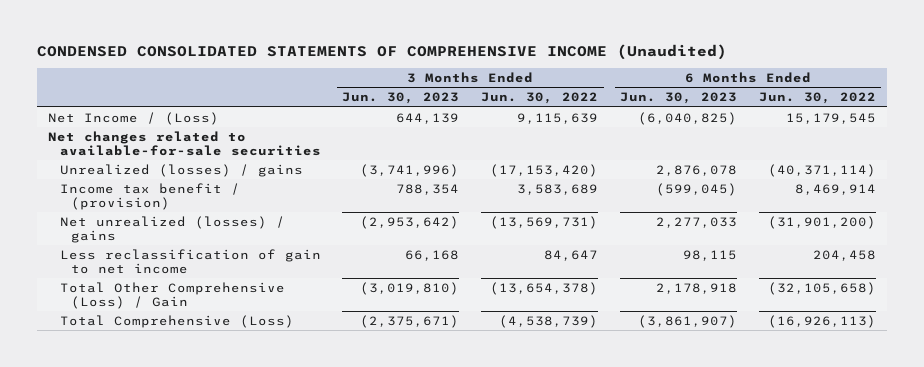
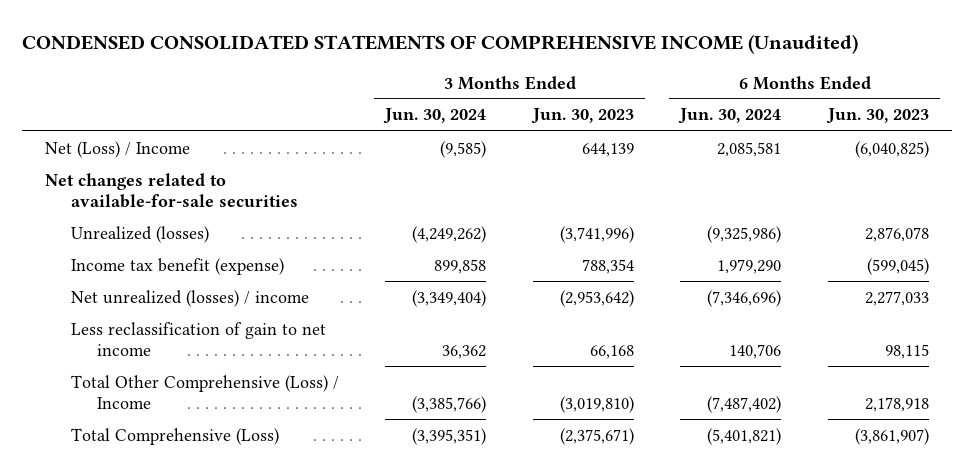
[481,92,599,105] Jun. 30, 2022 -> none
[758,92,876,105] Jun. 30, 2022 -> none
none -> [383,108,487,125] Jun. 30, 2024
none -> [678,108,782,125] Jun. 30, 2024
[47,111,219,125] Net Income / (Loss) -> [44,140,190,158] Net (Loss) / Income
[59,163,303,177] Unrealized (losses) / gains -> [70,225,209,243] Unrealized (losses)
[59,182,240,210] Income tax benefit / (provision) -> [70,257,284,275] Income tax benefit (expense)
[59,215,285,243] Net unrealized (losses) / gains -> [70,289,309,307] Net unrealized (losses) / income
[59,281,285,309] Total Other Comprehensive (Loss) / Gain -> [70,374,339,410] Total Other Comprehensive (Loss) / Income

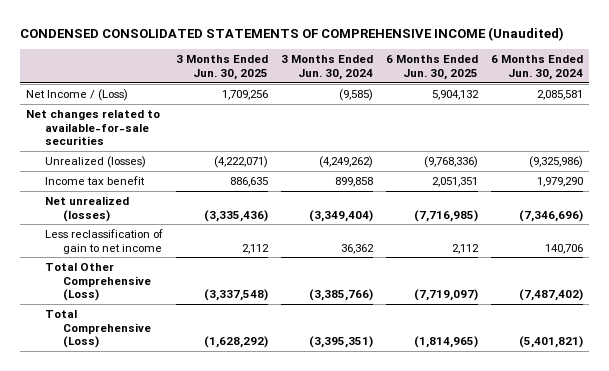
[530,108,634,125] Jun. 30, 2023 -> none
[825,108,929,125] Jun. 30, 2023 -> none
none -> [175,55,268,80] 3 Months Ended Jun. 30, 2025
none -> [385,55,478,80] 6 Months Ended Jun. 30, 2025
[44,140,190,158] Net (Loss) / Income -> [26,88,129,101] Net Income / (Loss)
[70,257,284,275] Income tax benefit (expense) -> [44,175,145,185] Income tax benefit
[70,289,309,307] Net unrealized (losses) / income -> [44,195,129,222] Net unrealized (losses)
[70,374,339,410] Total Other Comprehensive (Loss) / Income -> [44,262,151,302] Total Other Comprehensive (Loss)

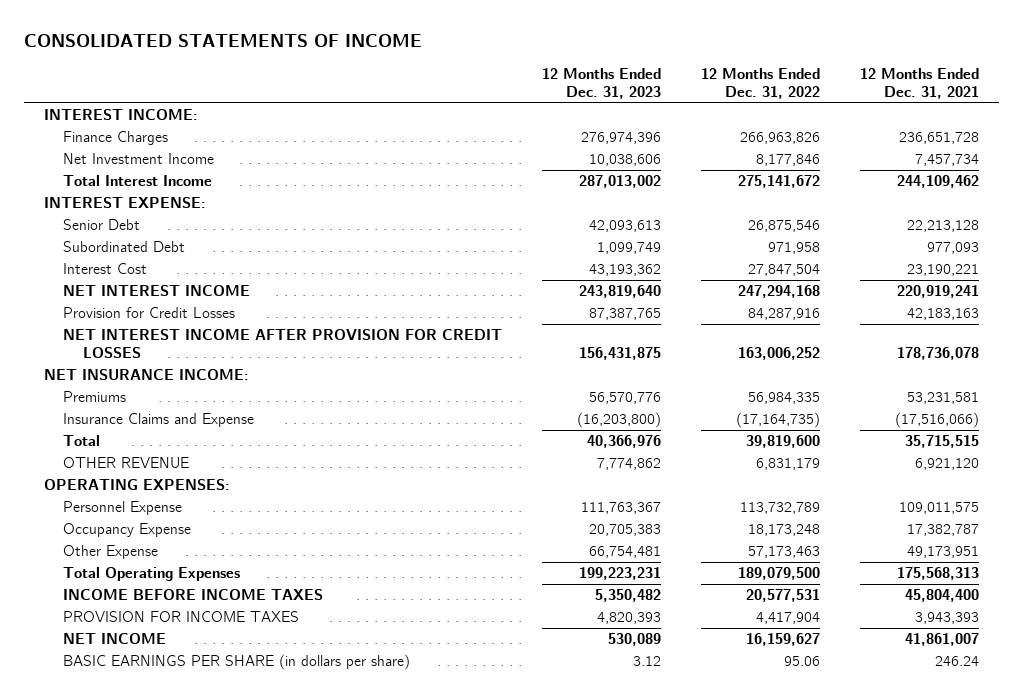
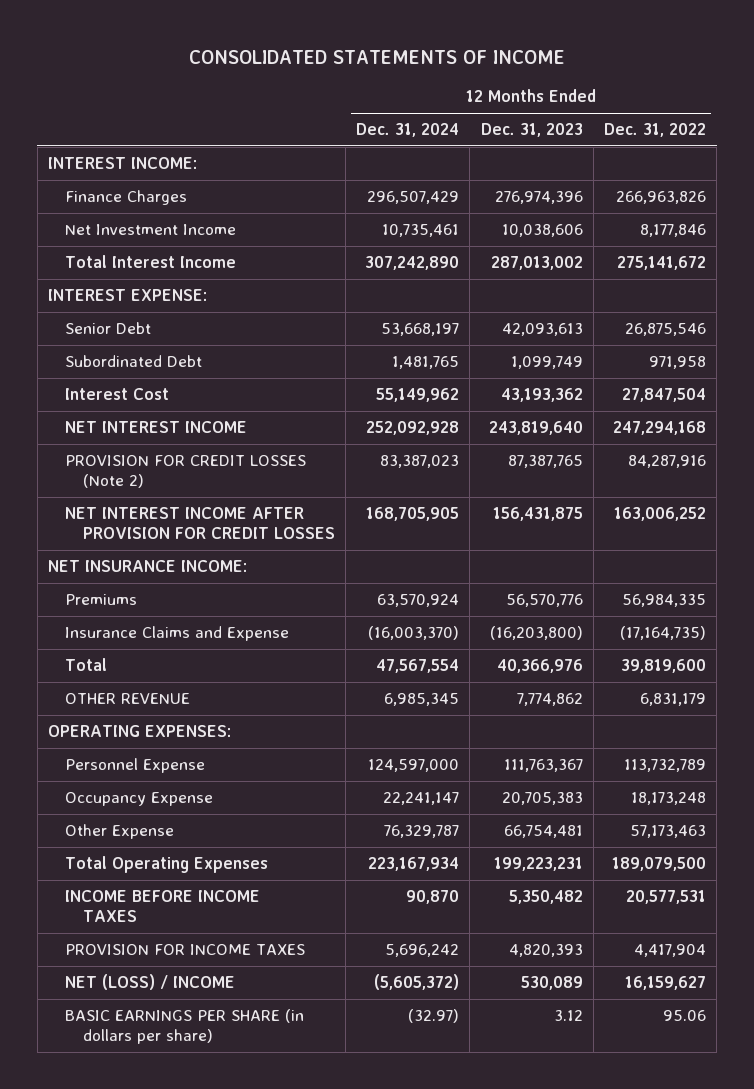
[860,67,980,99] 12 Months Ended Dec. 31, 2021 -> none
none -> [356,123,460,138] Dec. 31, 2024
[63,307,236,319] Provision for Credit Losses -> [65,455,307,489] PROVISION FOR CREDIT LOSSES (Note 2)
[63,633,167,645] NET INCOME -> [65,974,236,991] NET (LOSS) / INCOME

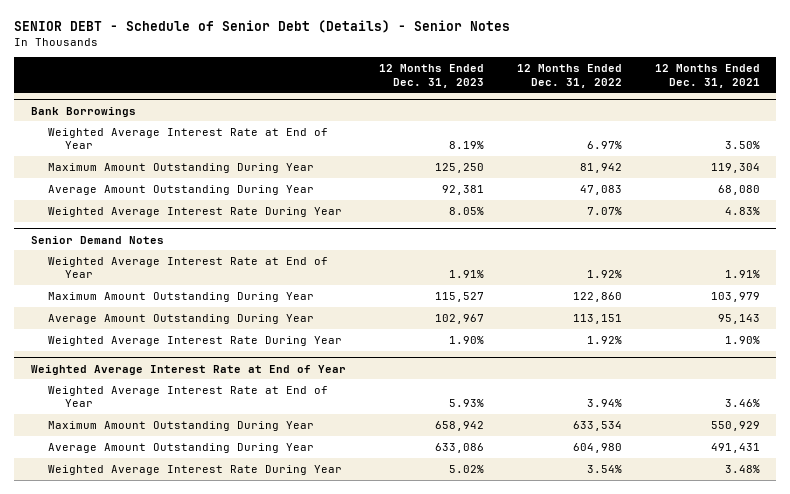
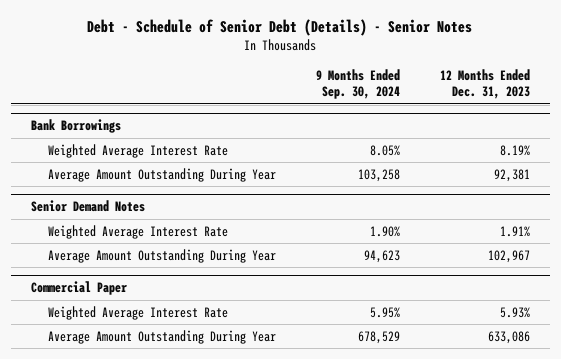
[14,20,511,34] SENIOR DEBT - Schedule of Senior Debt (Details) - Senior Notes -> [87,18,473,36] Debt - Schedule of Senior Debt (Details) - Senior Notes
[516,64,622,88] 12 Months Ended Dec. 31, 2022 -> none
[654,64,760,88] 12 Months Ended Dec. 31, 2021 -> none
none -> [315,68,400,100] 9 Months Ended Sep. 30, 2024
[48,162,315,173] Maximum Amount Outstanding During Year -> none
[48,127,329,150] Weighted Average Interest Rate at End of Year -> [48,143,229,158] Weighted Average Interest Rate
[48,206,343,217] Weighted Average Interest Rate During Year -> none
[48,291,315,302] Maximum Amount Outstanding During Year -> none
[48,256,329,279] Weighted Average Interest Rate at End of Year -> [48,224,229,239] Weighted Average Interest Rate
[48,335,343,346] Weighted Average Interest Rate During Year -> none
[48,420,315,431] Maximum Amount Outstanding During Year -> none
[30,364,346,375] Weighted Average Interest Rate at End of Year -> [30,281,127,296] Commercial Paper
[48,385,329,408] Weighted Average Interest Rate at End of Year -> [48,305,229,320] Weighted Average Interest Rate
[48,464,343,475] Weighted Average Interest Rate During Year -> none

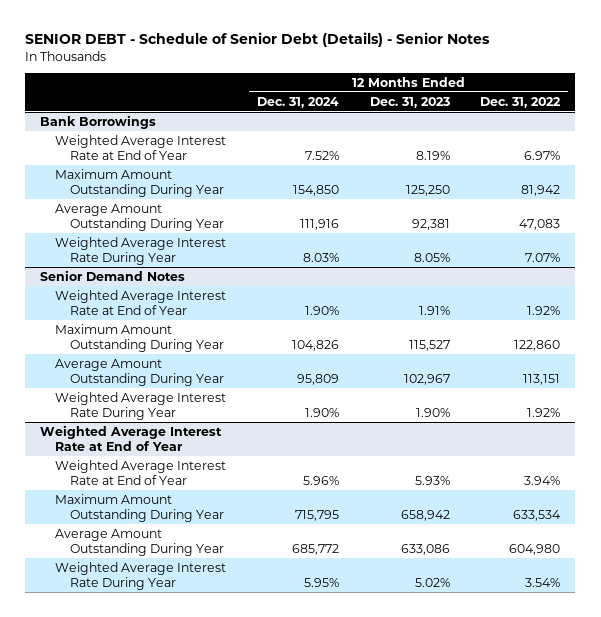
[87,18,473,36] Debt - Schedule of Senior Debt (Details) - Senior Notes -> [25,32,491,48] SENIOR DEBT - Schedule of Senior Debt (Details) - Senior Notes
[315,68,400,100] 9 Months Ended Sep. 30, 2024 -> none
none -> [256,96,339,108] Dec. 31, 2024
none -> [480,96,562,108] Dec. 31, 2022
[48,143,229,158] Weighted Average Interest Rate -> [55,134,227,161] Weighted Average Interest Rate at End of Year
none -> [55,168,225,198] Maximum Amount Outstanding During Year
none -> [55,236,227,266] Weighted Average Interest Rate During Year
[48,224,229,239] Weighted Average Interest Rate -> [55,289,227,316] Weighted Average Interest Rate at End of Year
none -> [55,323,225,353] Maximum Amount Outstanding During Year
none -> [55,391,227,421] Weighted Average Interest Rate During Year
[30,281,127,296] Commercial Paper -> [40,424,223,452] Weighted Average Interest Rate at End of Year
[48,305,229,320] Weighted Average Interest Rate -> [55,459,227,486] Weighted Average Interest Rate at End of Year
none -> [55,493,225,523] Maximum Amount Outstanding During Year
none -> [55,561,227,591] Weighted Average Interest Rate During Year

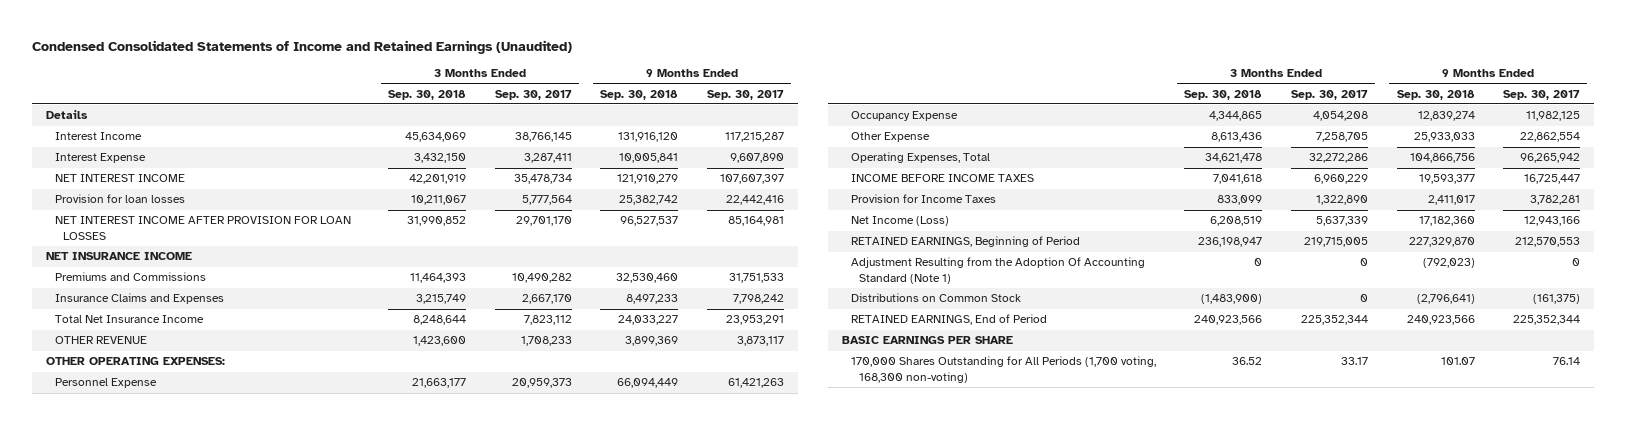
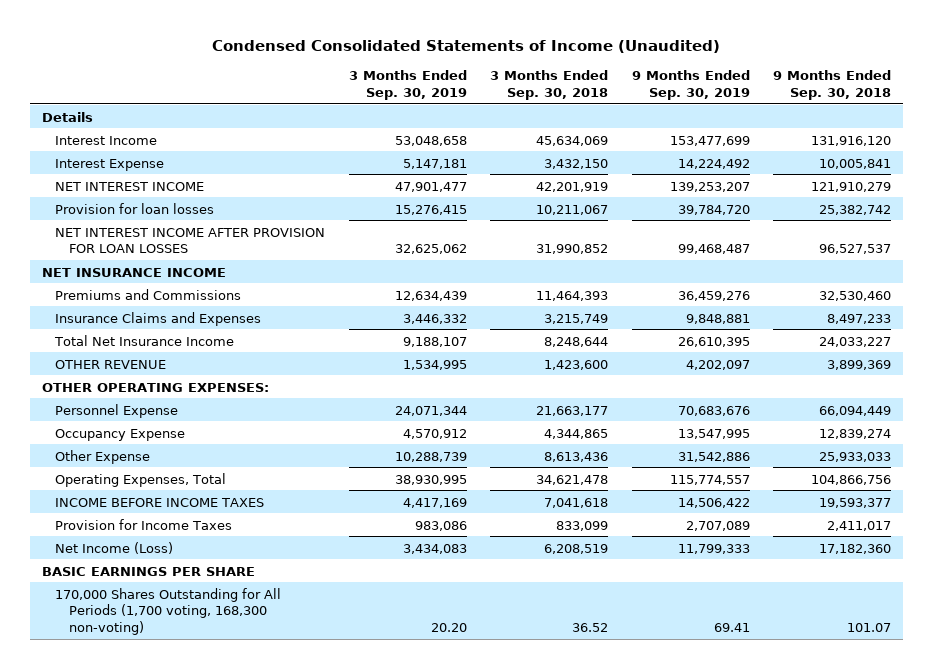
[32,39,573,54] Condensed Consolidated Statements of Income and Retained Earnings (Unaudited) -> [212,39,721,53] Condensed Consolidated Statements of Income (Unaudited)
[494,89,572,100] Sep. 30, 2017 -> none
[707,89,785,100] Sep. 30, 2017 -> none
none -> [348,70,467,100] 3 Months Ended Sep. 30, 2019
none -> [631,70,750,100] 9 Months Ended Sep. 30, 2019
[850,236,1080,248] RETAINED EARNINGS, Beginning of Period -> none
[850,257,1145,284] Adjustment Resulting from the Adoption Of Accounting Standard (Note 1) -> none
[850,293,1021,303] Distributions on Common Stock -> none
[850,314,1047,326] RETAINED EARNINGS, End of Period -> none

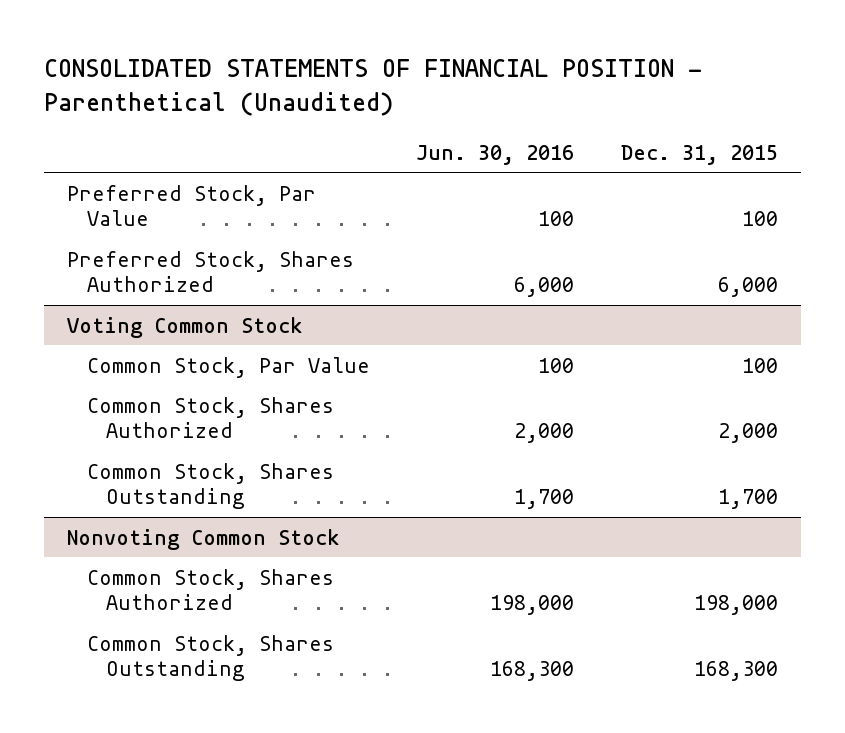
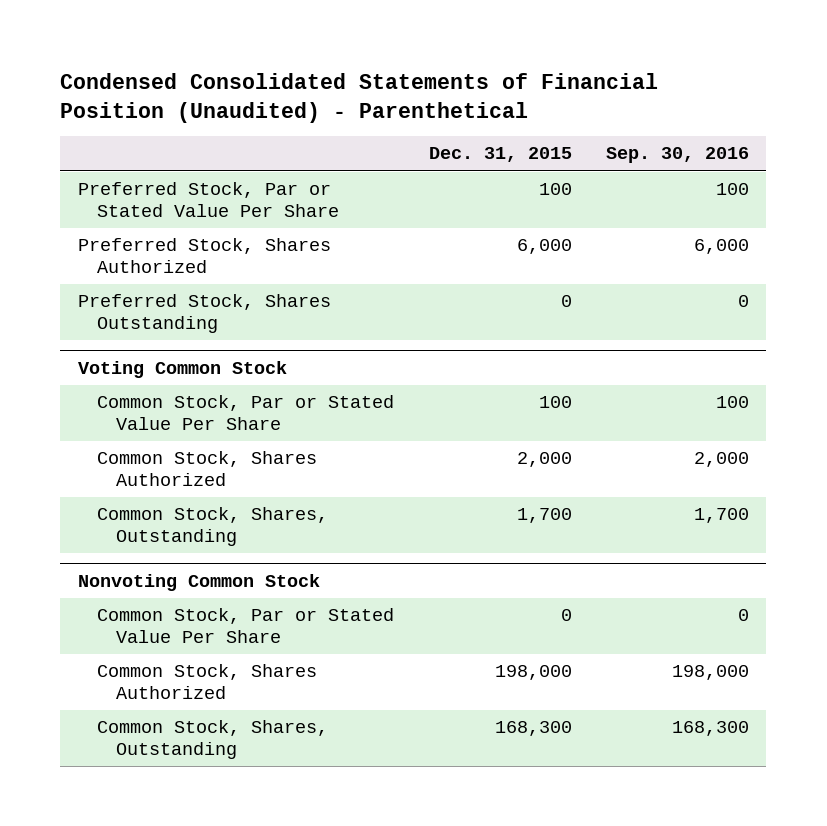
[43,59,702,116] CONSOLIDATED STATEMENTS OF FINANCIAL POSITION - Parenthetical (Unaudited) -> [60,73,659,123] Condensed Consolidated Statements of Financial Position (Unaudited) - Parenthetical
[416,144,575,165] Jun. 30, 2016 -> none
none -> [606,147,750,164] Sep. 30, 2016
[67,184,317,227] Preferred Stock, Par Value -> [77,182,339,217] Preferred Stock, Par or Stated Value Per Share
none -> [77,294,331,333] Preferred Stock, Shares Outstanding
[86,356,370,378] Common Stock, Par Value -> [96,395,394,430] Common Stock, Par or Stated Value Per Share
[86,462,334,510] Common Stock, Shares Outstanding -> [96,507,328,546] Common Stock, Shares, Outstanding
none -> [96,608,394,643] Common Stock, Par or Stated Value Per Share
[86,634,334,682] Common Stock, Shares Outstanding -> [96,720,328,759] Common Stock, Shares, Outstanding

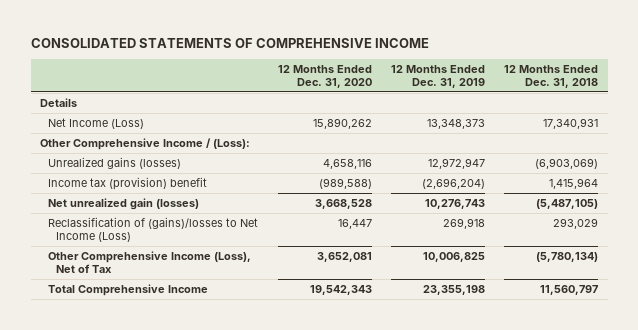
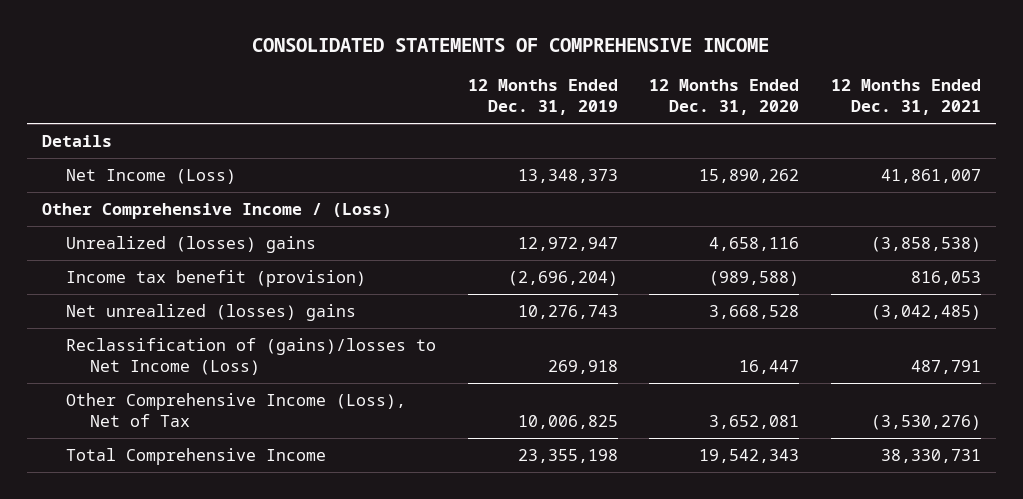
[504,64,599,88] 12 Months Ended Dec. 31, 2018 -> none
none -> [830,79,981,116] 12 Months Ended Dec. 31, 2021
[40,138,251,151] Other Comprehensive Income / (Loss): -> [42,202,393,219] Other Comprehensive Income / (Loss)
[48,157,182,170] Unrealized gains (losses) -> [66,235,317,253] Unrealized (losses) gains
[48,177,208,191] Income tax (provision) benefit -> [66,269,367,287] Income tax benefit (provision)
[48,198,200,211] Net unrealized gain (losses) -> [66,303,357,321] Net unrealized (losses) gains

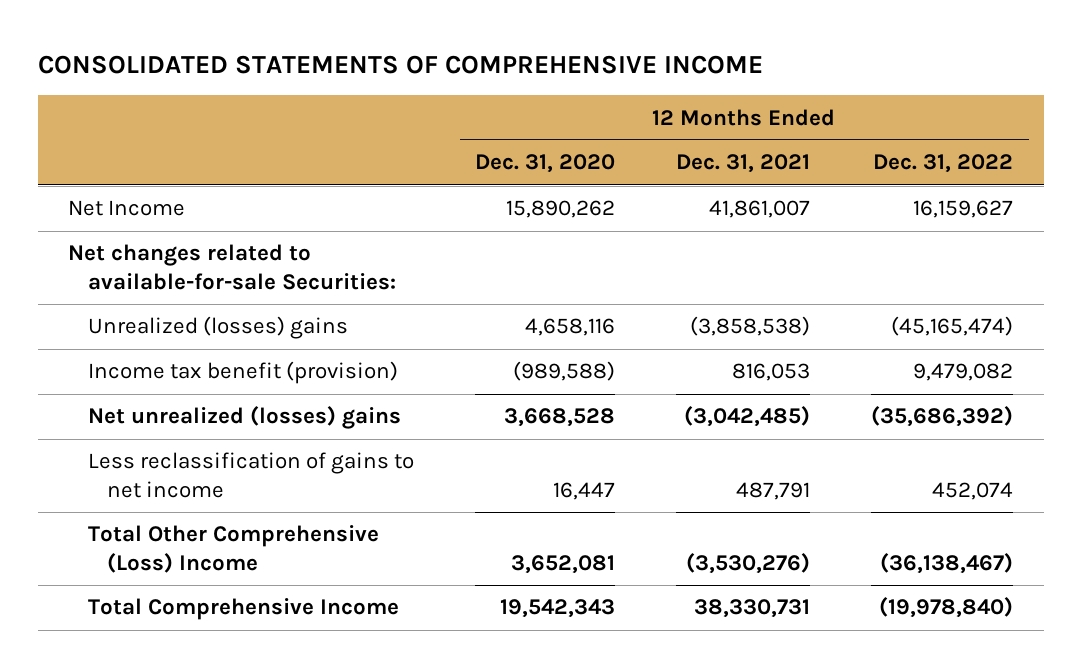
[467,79,618,116] 12 Months Ended Dec. 31, 2019 -> none
none -> [873,154,1014,174] Dec. 31, 2022
[42,134,113,147] Details -> none
[42,202,393,219] Other Comprehensive Income / (Loss) -> none
[66,168,237,184] Net Income (Loss) -> [68,200,186,217] Net Income
none -> [68,244,396,290] Net changes related to available-for-sale Securities:
[66,337,437,375] Reclassification of (gains)/losses to Net Income (Loss) -> [87,452,414,498] Less reclassification of gains to net income
[66,392,407,427] Other Comprehensive Income (Loss), Net of Tax -> [87,525,379,573] Total Other Comprehensive (Loss) Income

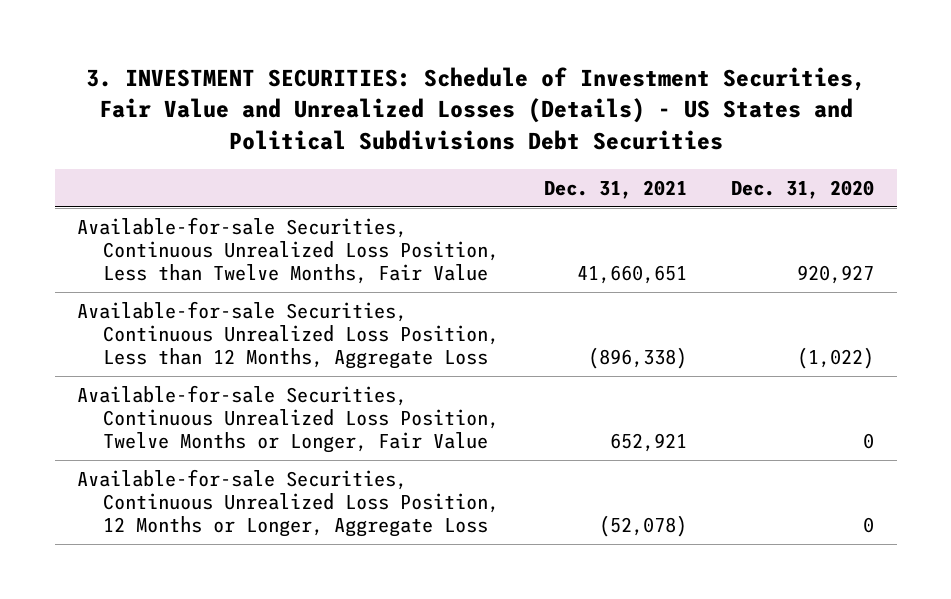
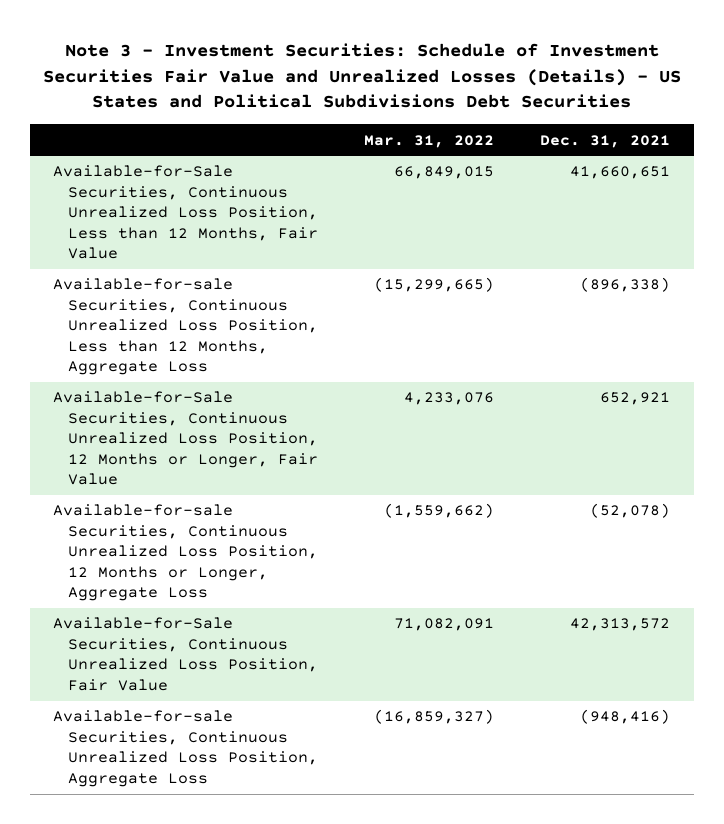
[85,67,866,150] 3. INVESTMENT SECURITIES: Schedule of Investment Securities, Fair Value and Unrealized Losses (Details) - US States and Political Subdivisions Debt Securities -> [42,43,681,109] Note 3 - Investment Securities: Schedule of Investment Securities Fair Value and Unrealized Losses (Details) - US States and Political Subdivisions Debt Securities
[731,179,875,199] Dec. 31, 2020 -> none
none -> [363,134,494,148] Mar. 31, 2022
[77,217,499,285] Available-for-sale Securities, Continuous Unrealized Loss Position, Less than Twelve Months, Fair Value -> [53,165,318,260] Available-for-Sale Securities, Continuous Unrealized Loss Position, Less than 12 Months, Fair Value
[77,385,499,454] Available-for-sale Securities, Continuous Unrealized Loss Position, Twelve Months or Longer, Fair Value -> [53,391,318,486] Available-for-Sale Securities, Continuous Unrealized Loss Position, 12 Months or Longer, Fair Value
none -> [53,617,318,691] Available-for-Sale Securities, Continuous Unrealized Loss Position, Fair Value
none -> [53,710,318,787] Available-for-sale Securities, Continuous Unrealized Loss Position, Aggregate Loss

